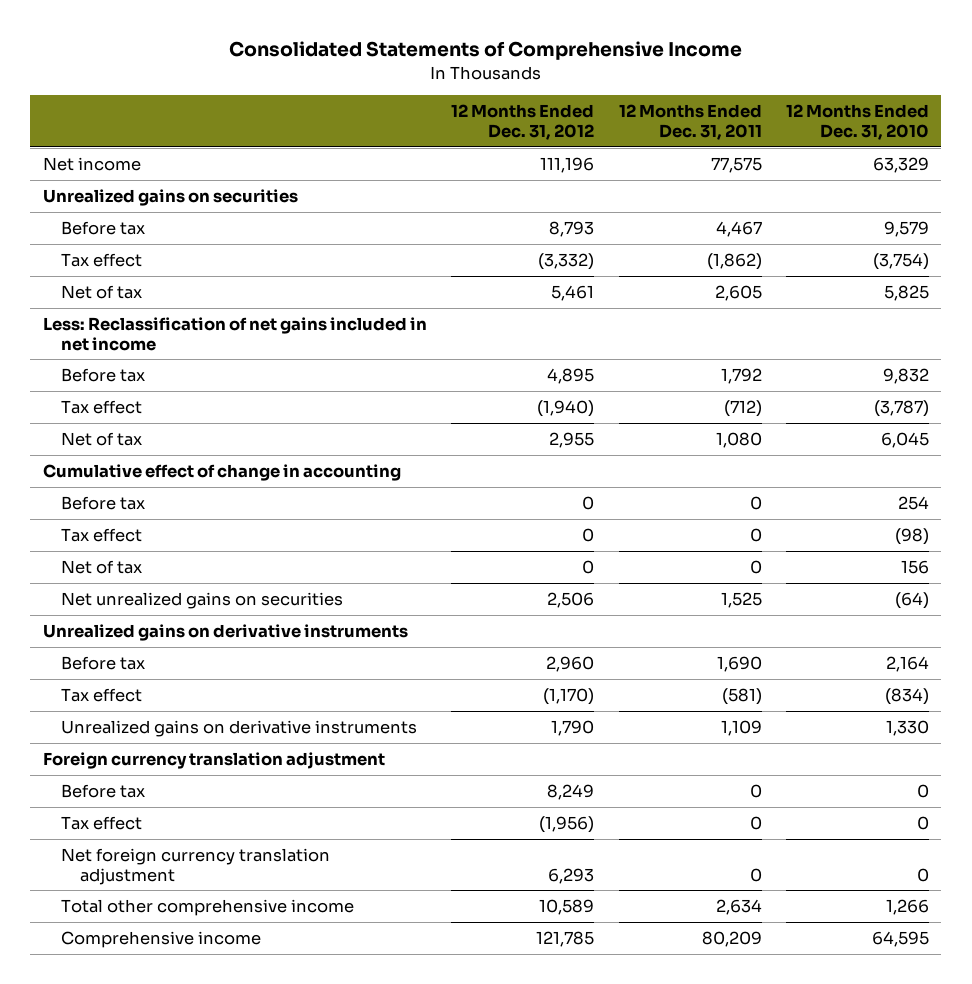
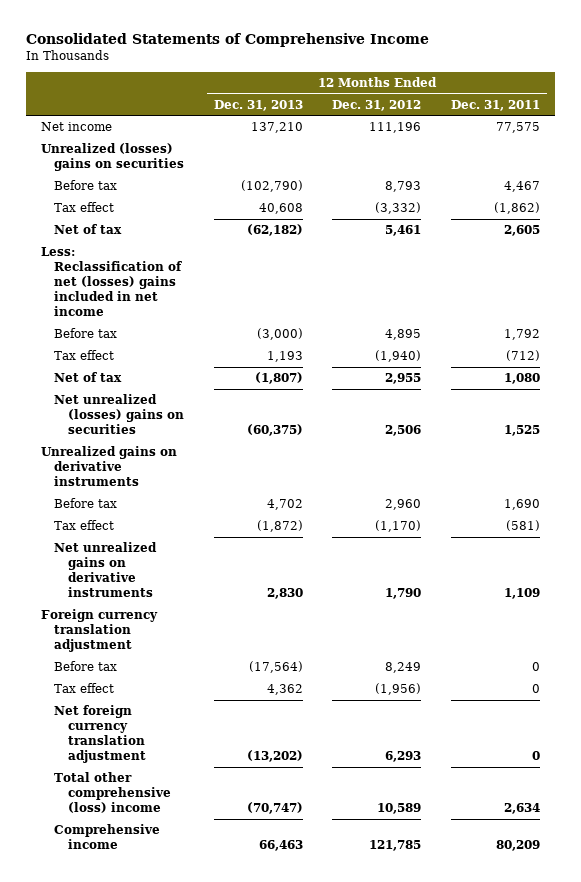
[786,104,930,140] 12 Months Ended Dec. 31, 2010 -> none
none -> [213,99,303,111] Dec. 31, 2013
[42,188,298,206] Unrealized gains on securities -> [41,143,185,172] Unrealized (losses) gains on securities
[42,316,427,351] Less: Reclassification of net gains included in net income -> [41,247,183,317] Less: Reclassification of net (losses) gains included in net income
[42,463,401,481] Cumulative effect of change in accounting -> none
[61,495,146,510] Before tax -> none
[61,527,143,542] Tax effect -> none
[61,559,143,574] Net of tax -> none
[61,591,344,609] Net unrealized gains on securities -> [54,394,184,435] Net unrealized (losses) gains on securities
[61,719,418,737] Unrealized gains on derivative instruments -> [54,542,158,598] Net unrealized gains on derivative instruments
[61,898,355,916] Total other comprehensive income -> [54,772,171,814] Total other comprehensive (loss) income

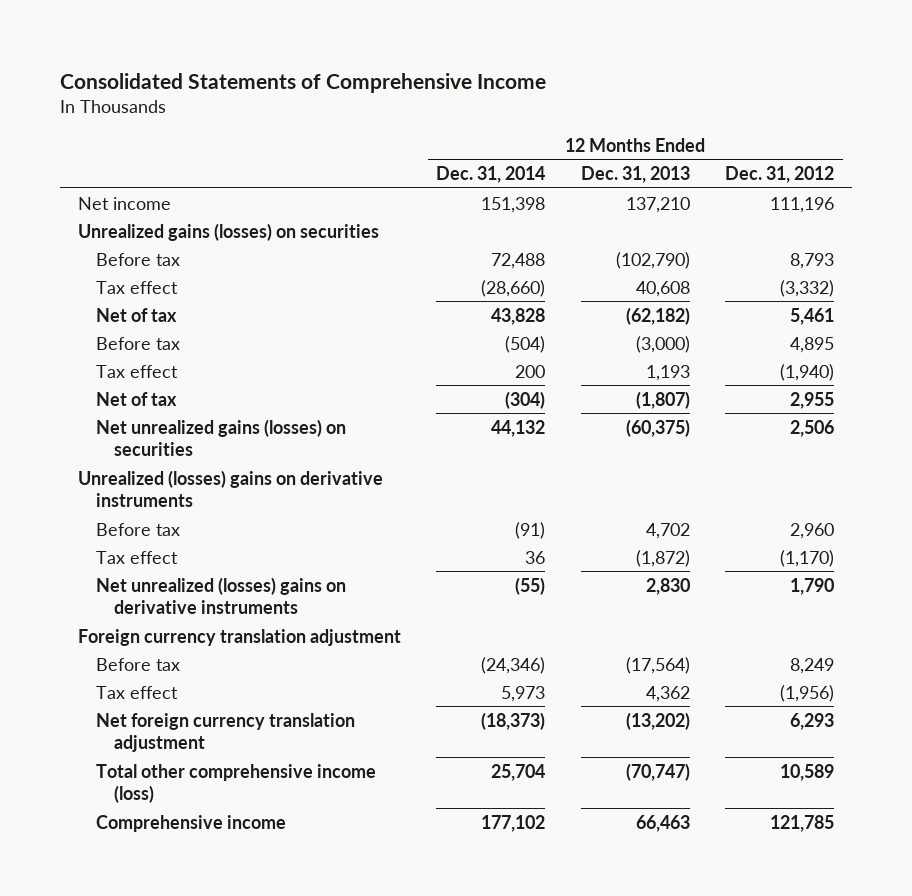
[451,99,541,111] Dec. 31, 2011 -> none
none -> [436,166,546,184] Dec. 31, 2014
[41,143,185,172] Unrealized (losses) gains on securities -> [78,222,380,241] Unrealized gains (losses) on securities
[41,247,183,317] Less: Reclassification of net (losses) gains included in net income -> none
[54,394,184,435] Net unrealized (losses) gains on securities -> [96,418,347,457] Net unrealized gains (losses) on securities
[41,446,178,487] Unrealized gains on derivative instruments -> [78,469,384,508] Unrealized (losses) gains on derivative instruments
[54,542,158,598] Net unrealized gains on derivative instruments -> [96,576,347,615] Net unrealized (losses) gains on derivative instruments
[54,772,171,814] Total other comprehensive (loss) income -> [96,763,377,804] Total other comprehensive income (loss)

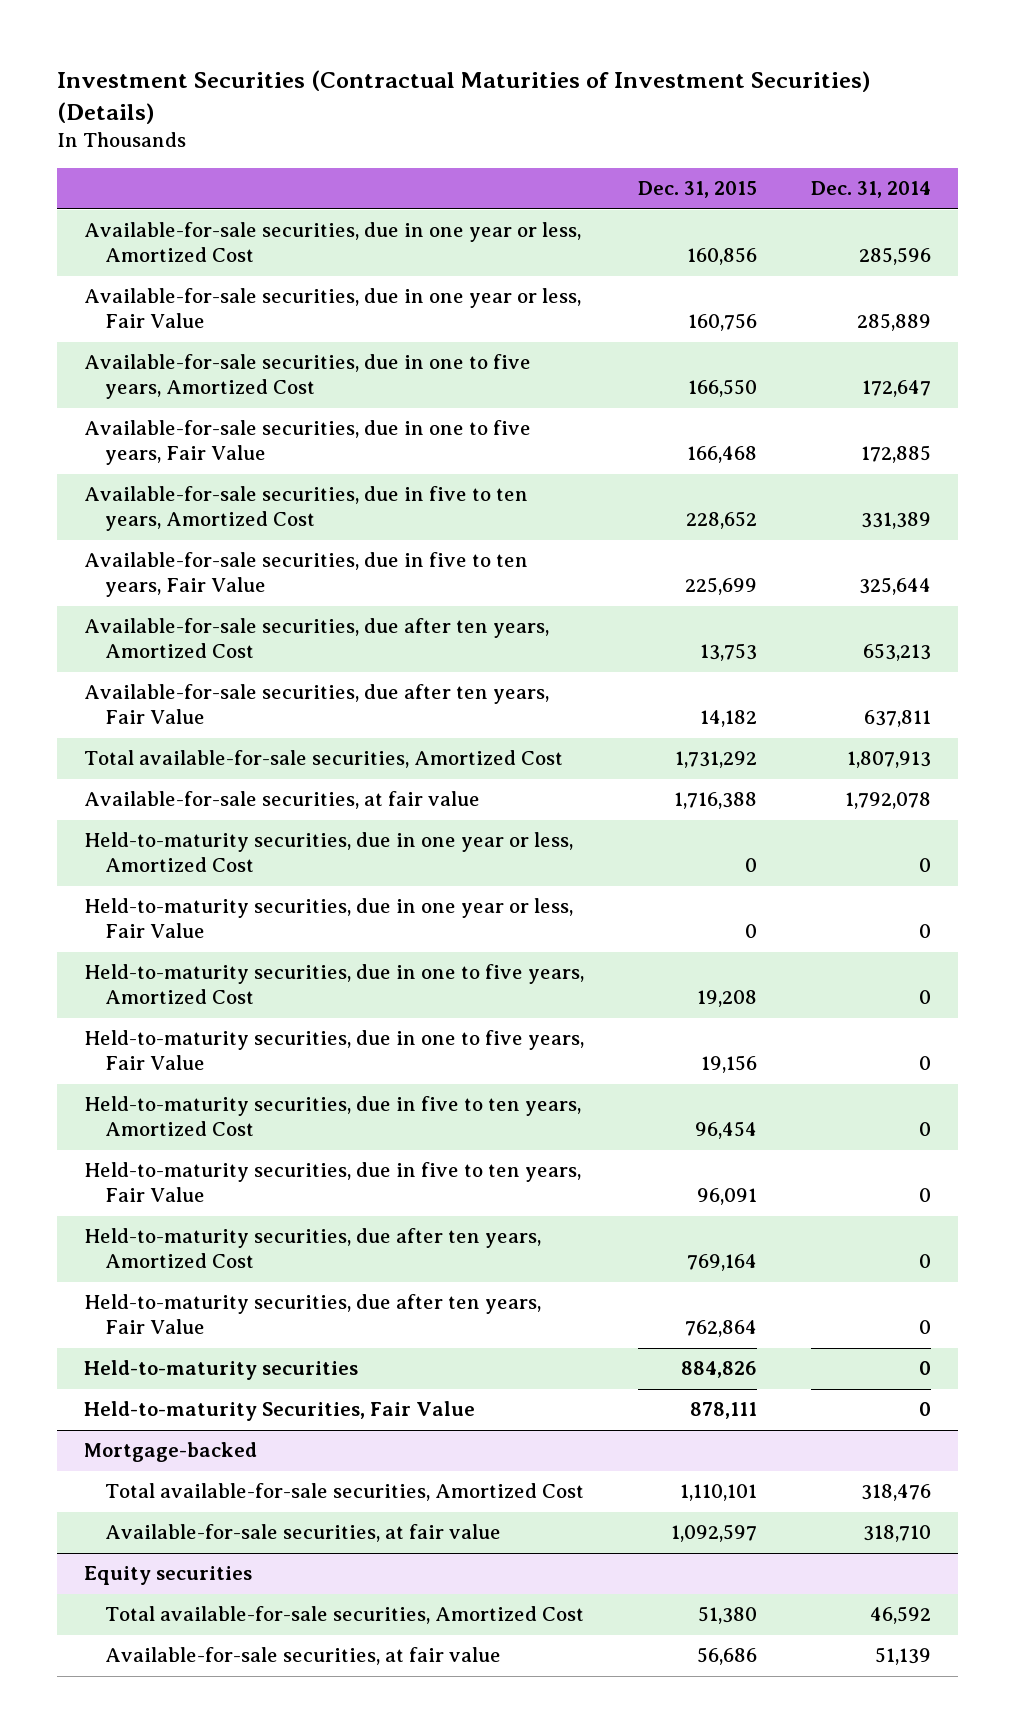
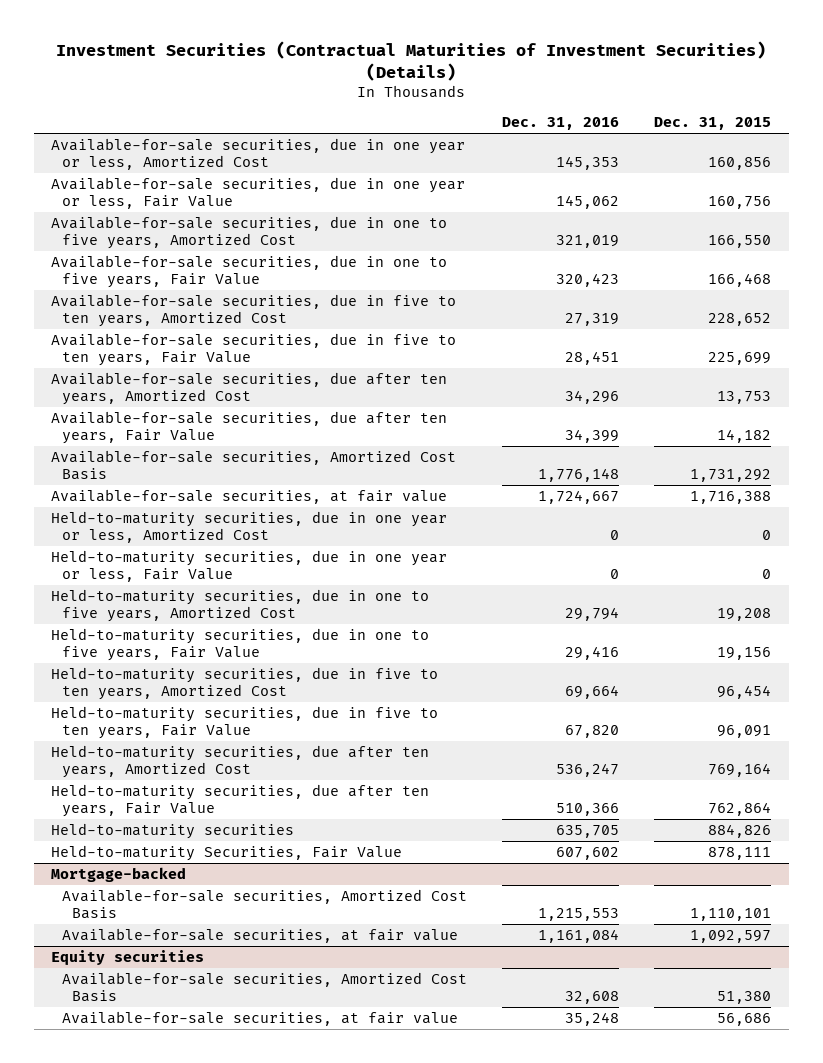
[811,181,932,199] Dec. 31, 2014 -> none
none -> [502,117,620,131] Dec. 31, 2016
[83,750,563,769] Total available-for-sale securities, Amortized Cost -> [51,449,457,481] Available-for-sale securities, Amortized Cost Basis
[105,1483,585,1502] Total available-for-sale securities, Amortized Cost -> [61,888,467,920] Available-for-sale securities, Amortized Cost Basis
[105,1606,585,1625] Total available-for-sale securities, Amortized Cost -> [61,971,467,1003] Available-for-sale securities, Amortized Cost Basis

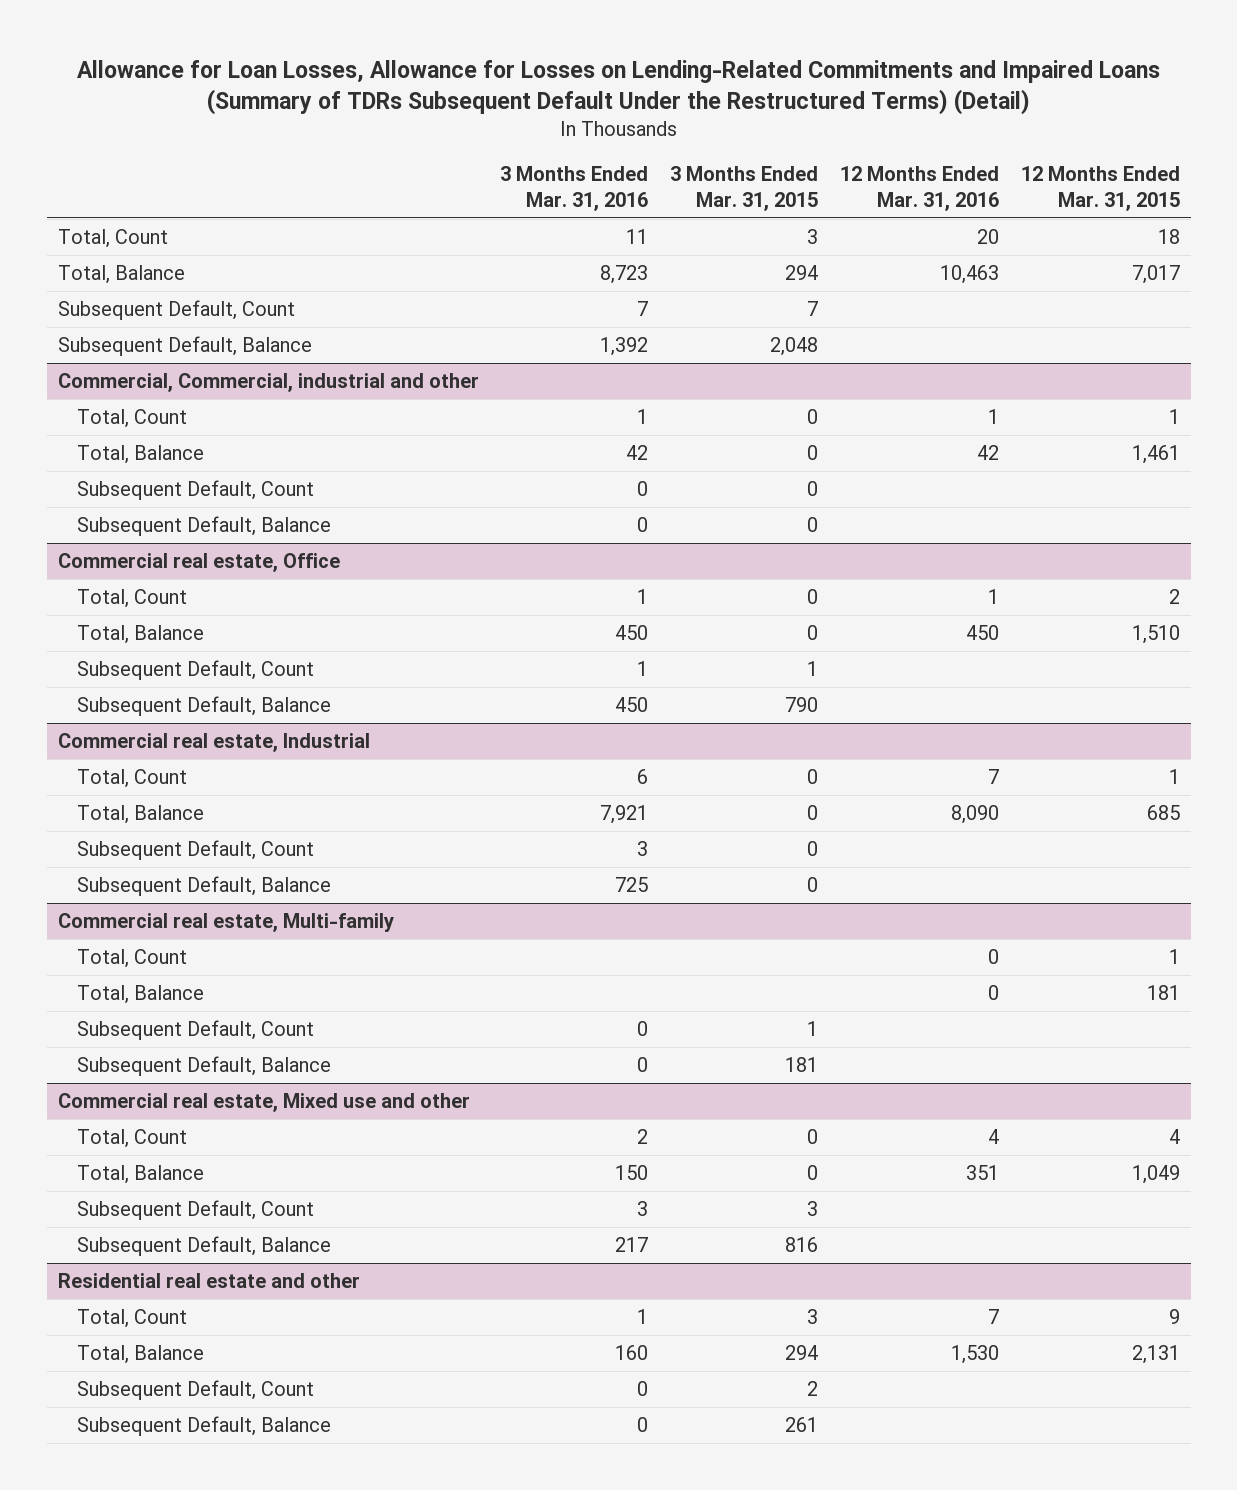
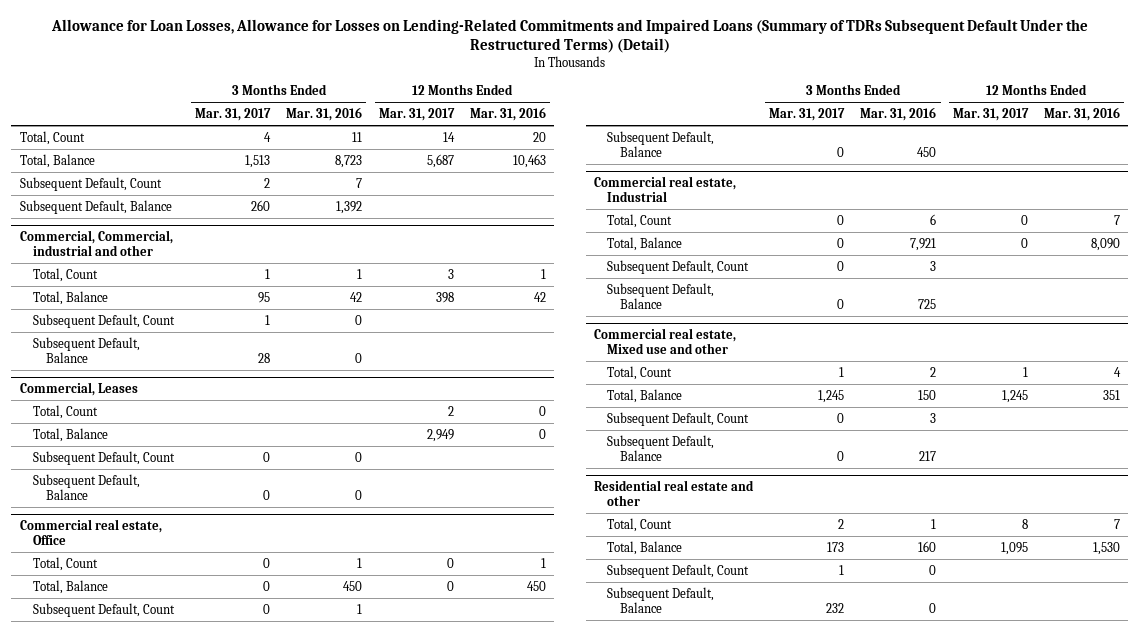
[670,165,819,211] 3 Months Ended Mar. 31, 2015 -> none
[1020,165,1180,211] 12 Months Ended Mar. 31, 2015 -> none
none -> [194,108,271,122] Mar. 31, 2017
none -> [378,108,455,122] Mar. 31, 2017
none -> [19,382,138,397] Commercial, Leases
none -> [32,404,98,419] Total, Count
none -> [32,427,108,442] Total, Balance
none -> [32,450,175,465] Subsequent Default, Count
none -> [32,473,140,500] Subsequent Default, Balance
[57,913,394,933] Commercial real estate, Multi-family -> none
[77,949,188,969] Total, Count -> none
[77,985,205,1005] Total, Balance -> none
[77,1020,315,1041] Subsequent Default, Count -> none
[77,1056,332,1077] Subsequent Default, Balance -> none

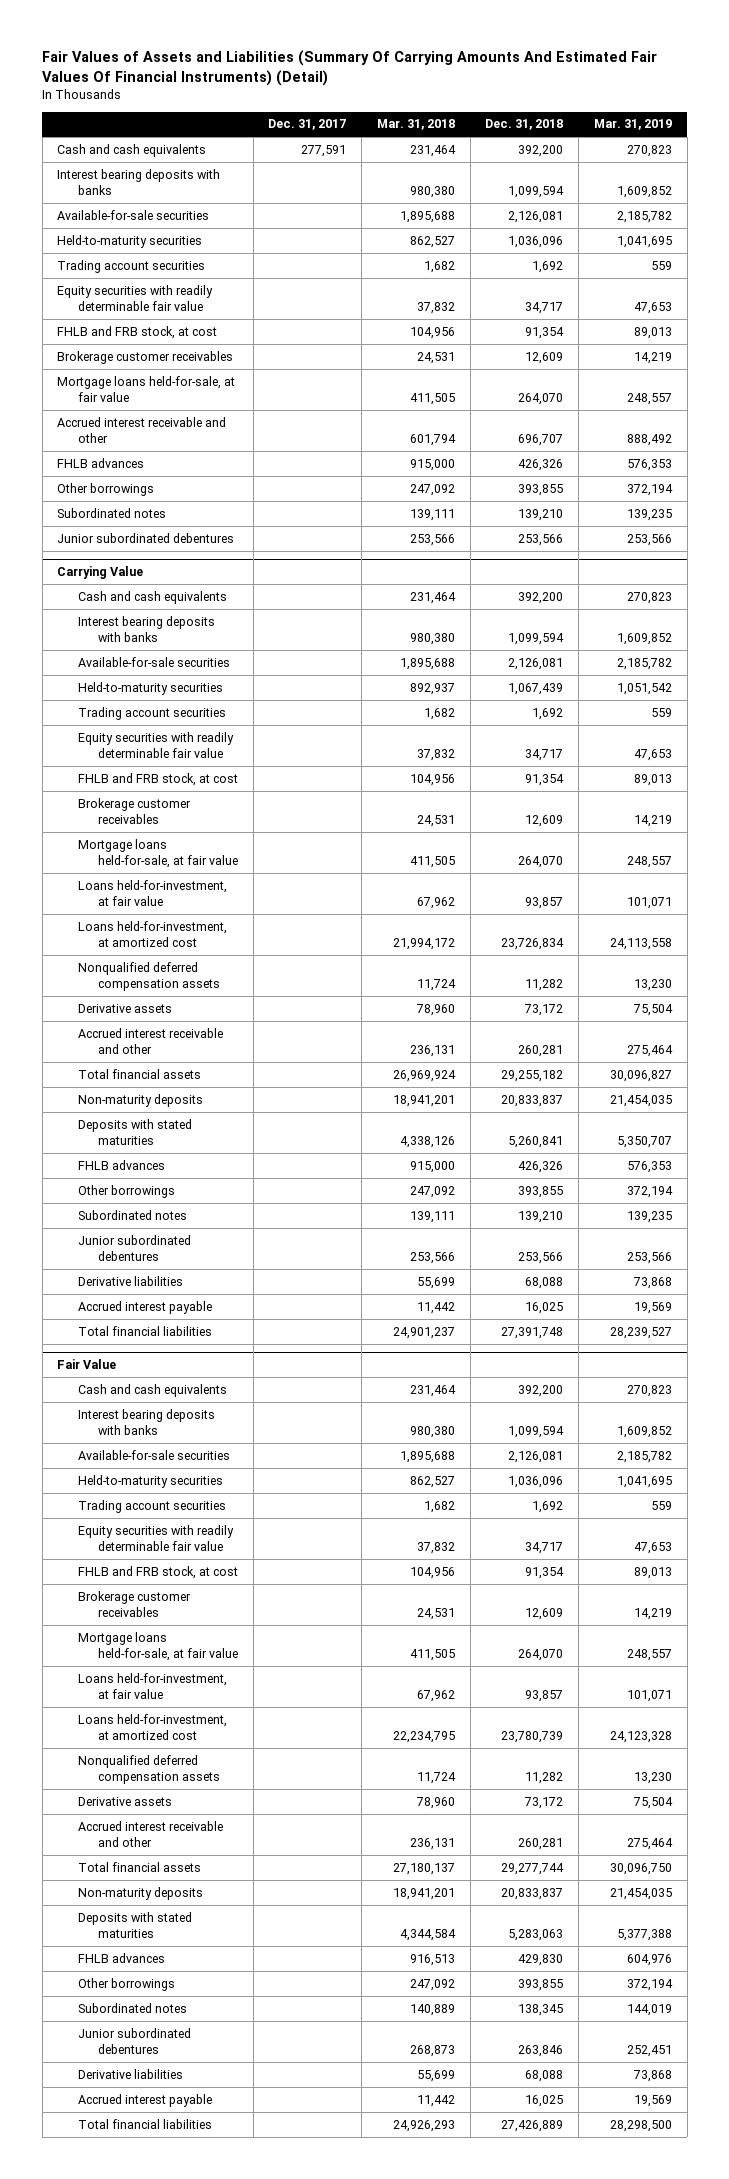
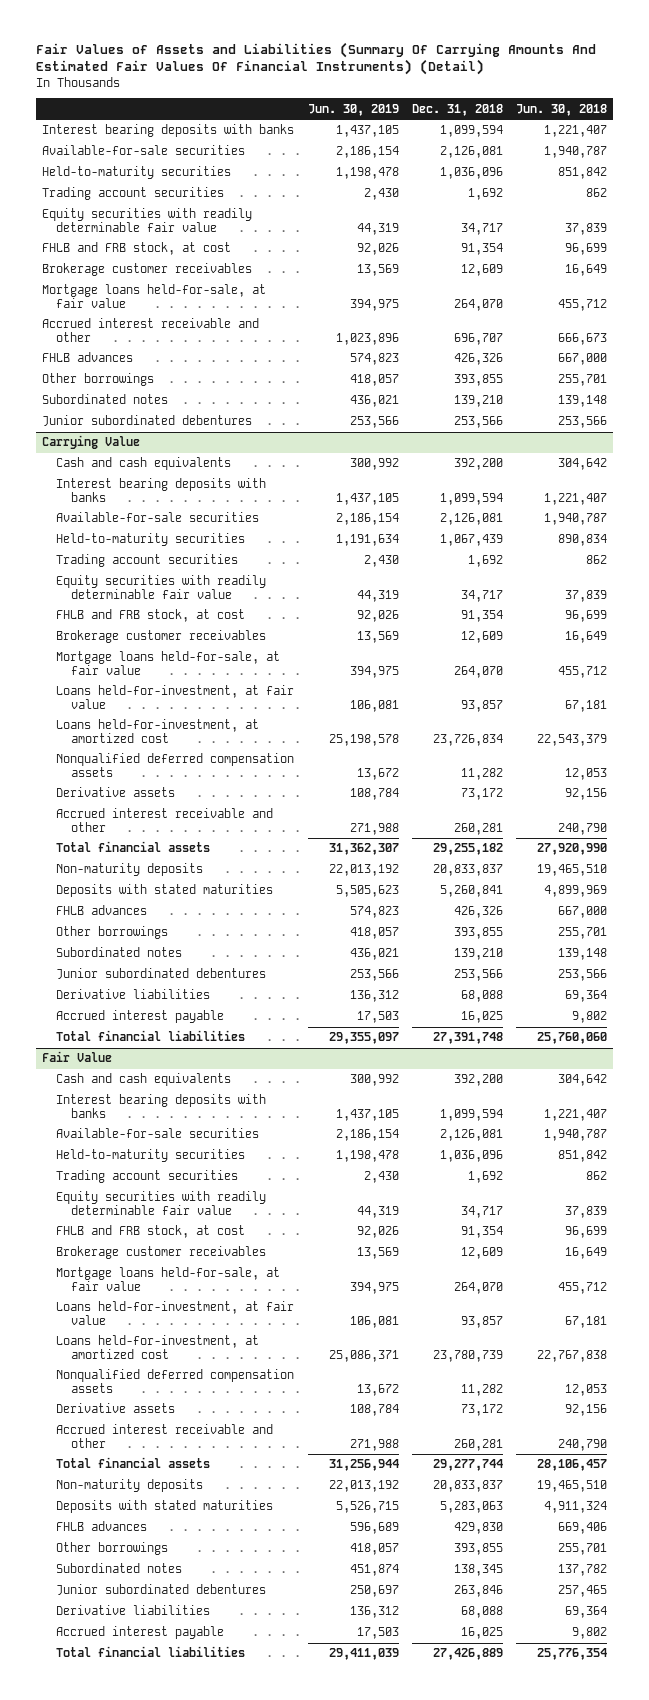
[268,119,347,131] Dec. 31, 2017 -> none
[376,119,455,131] Mar. 31, 2018 -> none
[594,119,673,131] Mar. 31, 2019 -> none
none -> [307,103,399,116] Jun. 30, 2019
none -> [515,103,607,116] Jun. 30, 2018
[57,143,207,157] Cash and cash equivalents -> none

